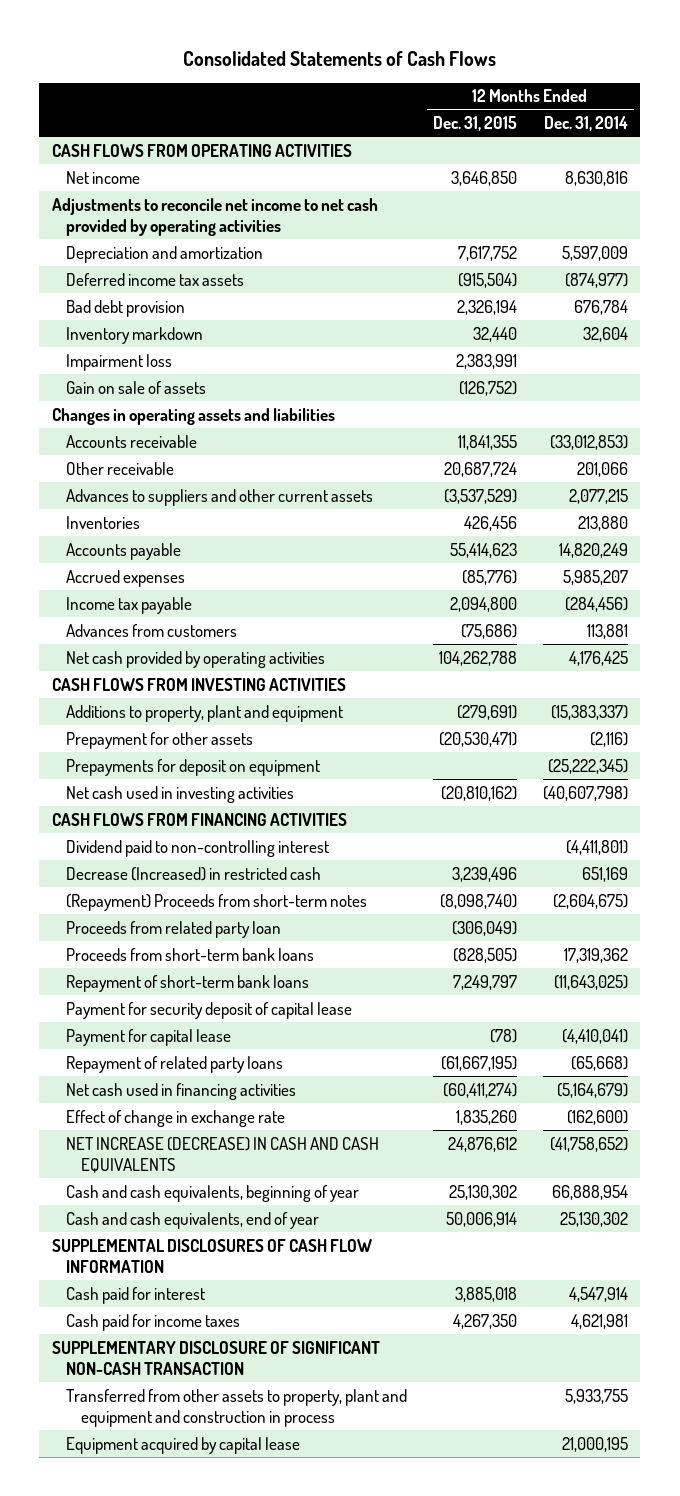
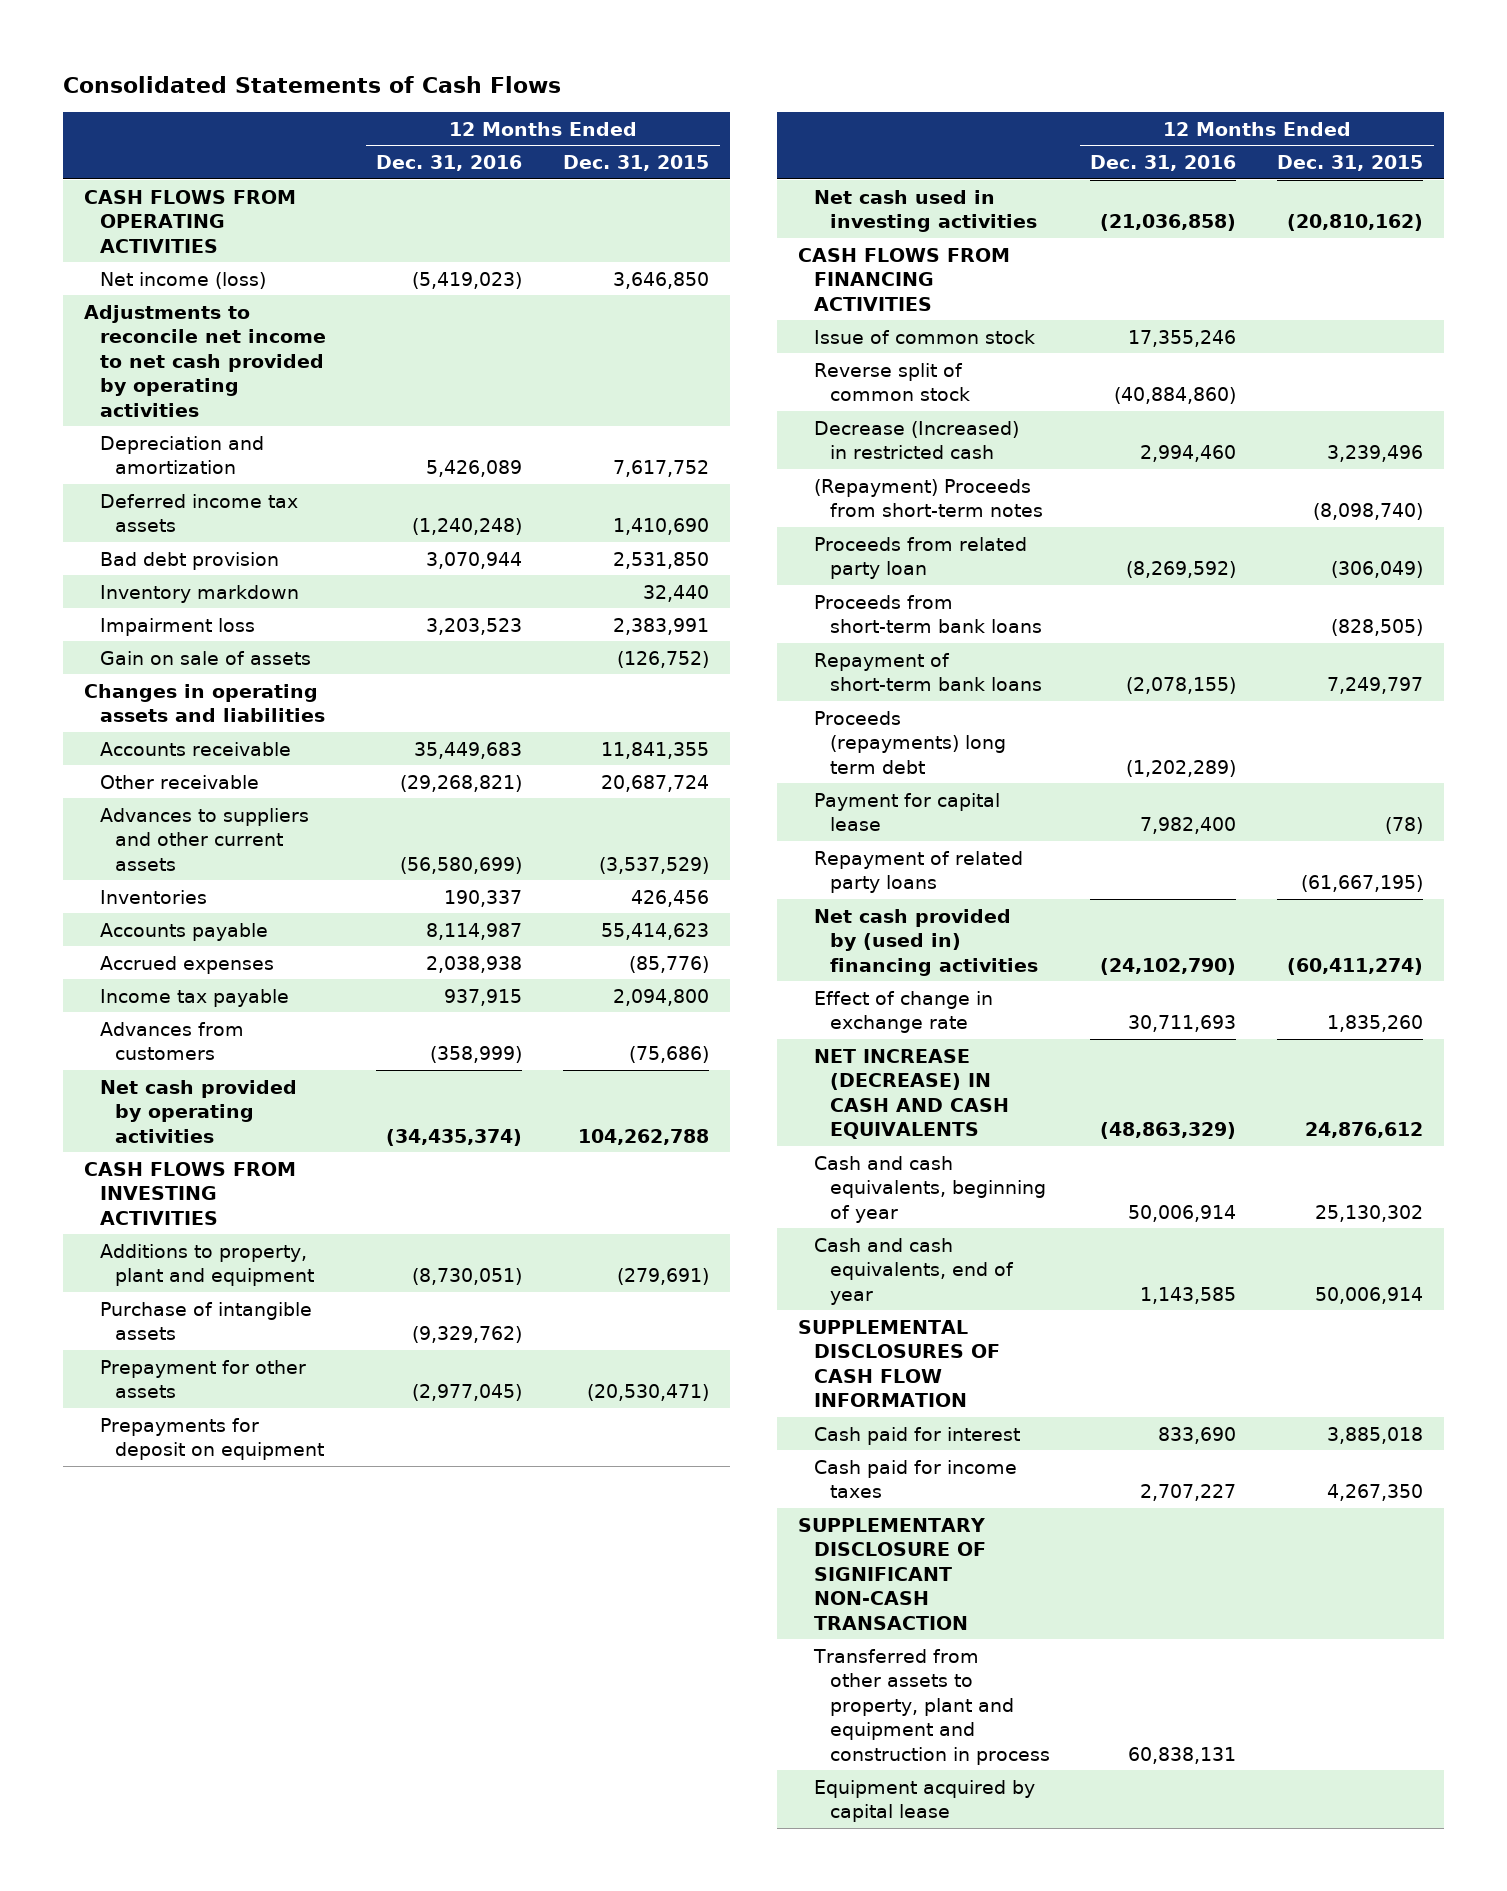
[543,116,628,132] Dec. 31, 2014 -> none
none -> [376,155,523,172] Dec. 31, 2016
[66,170,141,184] Net income -> [99,271,266,289] Net income (loss)
[457,272,517,288] (915,504) -> [613,518,710,536] 1,410,690
[456,299,517,315] 2,326,194 -> [613,551,710,569] 2,531,850
none -> [99,1301,312,1341] Purchase of intangible assets
[66,839,330,857] Dividend paid to non-controlling interest -> none
none -> [813,329,1035,344] Issue of common stock
none -> [813,362,970,402] Reverse split of common stock
[66,1001,353,1019] Payment for security deposit of capital lease -> none
none -> [813,710,1006,774] Proceeds (repayments) long term debt
[66,1082,297,1100] Net cash used in financing activities -> [813,908,1038,976] Net cash provided by (used in) financing activities

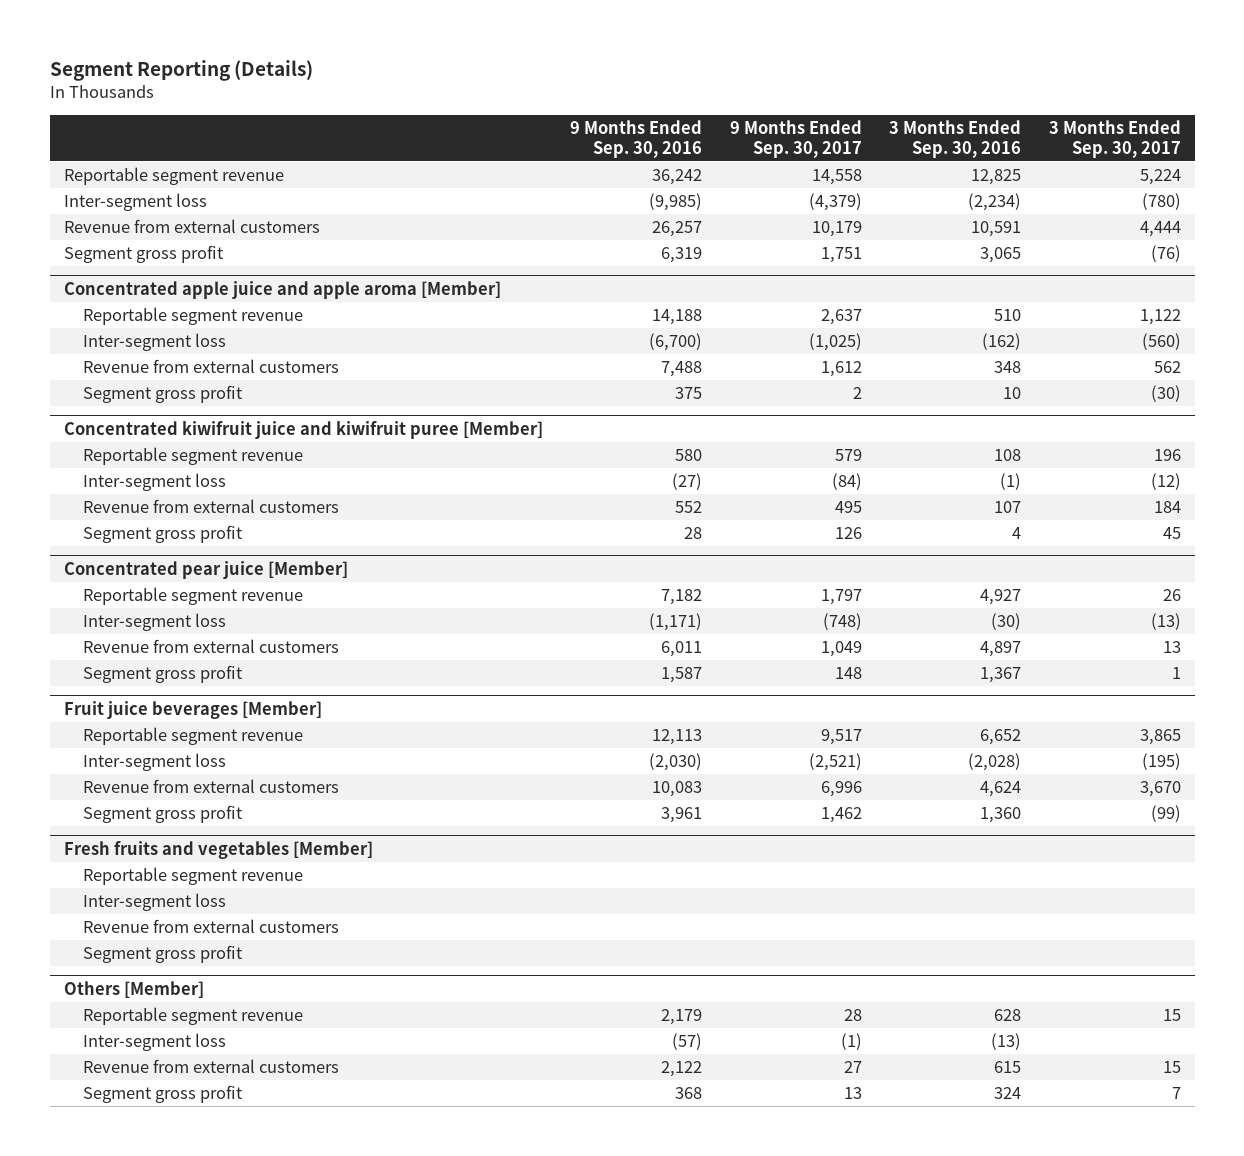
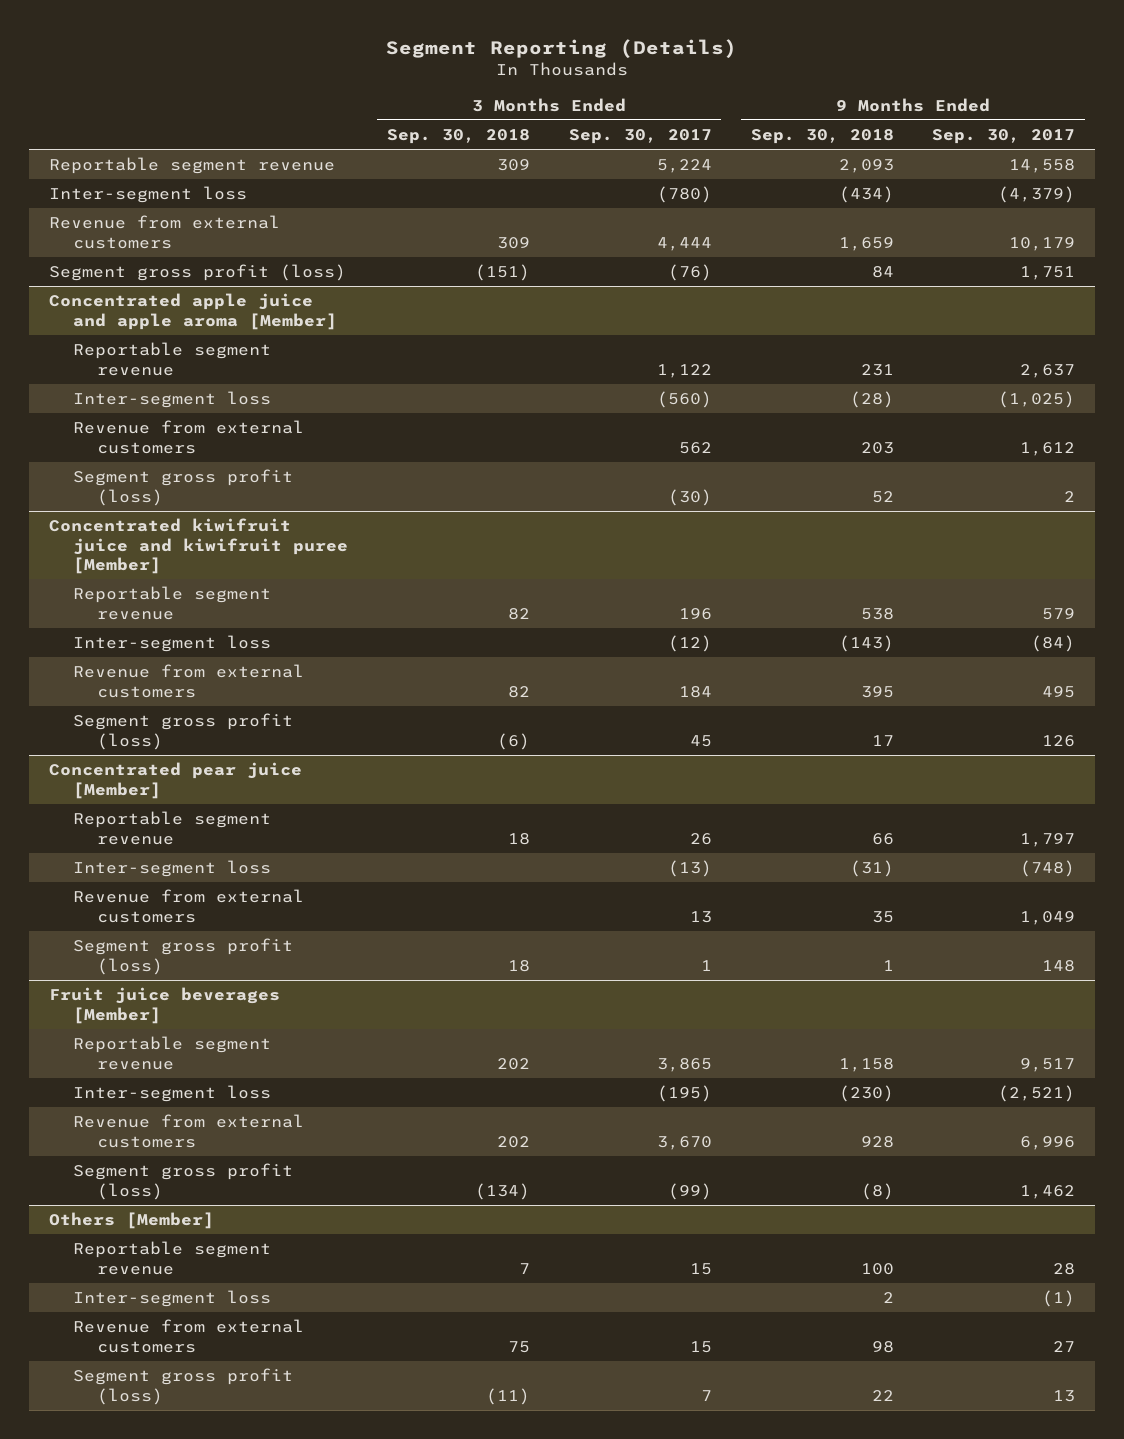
[570,119,703,158] 9 Months Ended Sep. 30, 2016 -> none
[889,119,1022,158] 3 Months Ended Sep. 30, 2016 -> none
none -> [386,128,530,144] Sep. 30, 2018
none -> [750,128,894,144] Sep. 30, 2018
[63,245,223,264] Segment gross profit -> [48,264,346,282] Segment gross profit (loss)
[82,385,242,404] Segment gross profit -> [72,469,293,506] Segment gross profit (loss)
[82,525,242,544] Segment gross profit -> [72,713,293,750] Segment gross profit (loss)
[82,665,242,684] Segment gross profit -> [72,938,293,975] Segment gross profit (loss)
[63,840,373,859] Fresh fruits and vegetables [Member] -> none
[82,867,303,886] Reportable segment revenue -> none
[82,893,226,912] Inter-segment loss -> none
[82,919,339,934] Revenue from external customers -> none
[82,945,242,964] Segment gross profit -> none
[82,805,242,824] Segment gross profit -> [72,1163,293,1200] Segment gross profit (loss)
[82,1085,242,1104] Segment gross profit -> [72,1368,293,1405] Segment gross profit (loss)

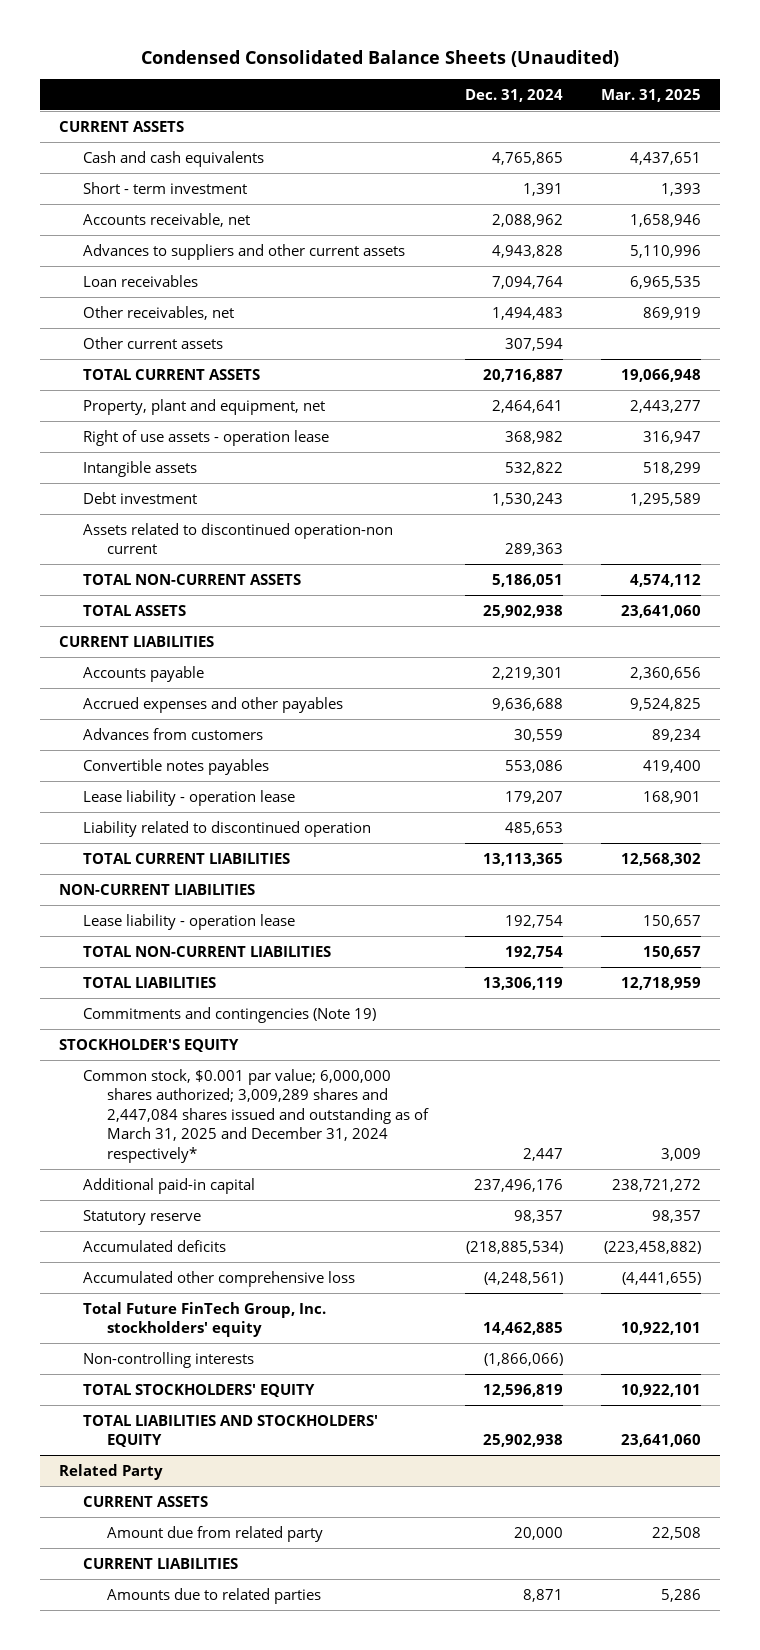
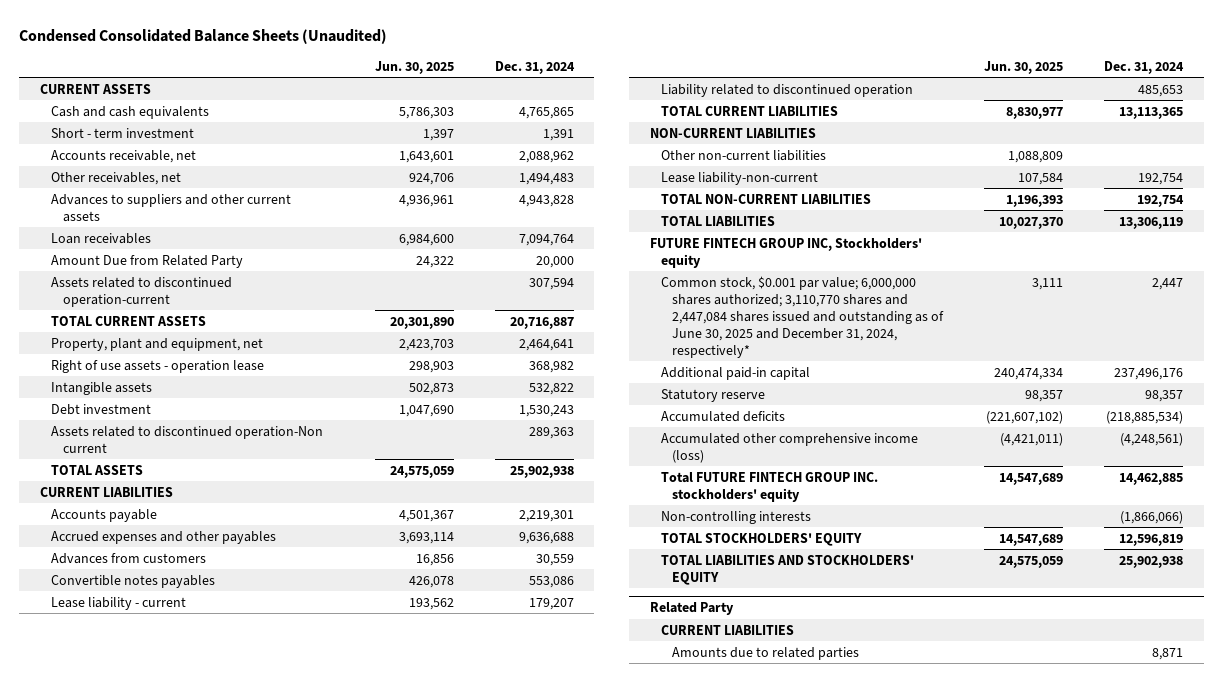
[600,88,701,102] Mar. 31, 2025 -> none
none -> [374,60,454,74] Jun. 30, 2025
[83,305,235,320] Other receivables, net -> [51,171,182,185] Other receivables, net
none -> [51,254,244,268] Amount Due from Related Party
[83,336,224,349] Other current assets -> [51,276,233,307] Assets related to discontinued operation-current
[83,573,302,585] TOTAL NON-CURRENT ASSETS -> none
[83,522,394,555] Assets related to discontinued operation-non current -> [51,425,324,453] Assets related to discontinued operation-Non current
[83,789,296,806] Lease liability - operation lease -> [51,596,187,610] Lease liability - current
none -> [661,149,827,161] Other non-current liabilities
[83,913,296,930] Lease liability - operation lease -> [661,171,819,185] Lease liability-non-current
[83,1006,377,1023] Commitments and contingencies (Note 19) -> none
[59,1038,240,1052] STOCKHOLDER'S EQUITY -> none
none -> [649,237,922,268] FUTURE FINTECH GROUP INC, Stockholders' equity
[83,1068,430,1163] Common stock, $0.001 par value; 6,000,000 shares authorized; 3,009,289 shares and 2,447,084 shares issued and outstanding as of March 31, 2025 and December 31, 2024 respectively* -> [661,275,945,358] Common stock, $0.001 par value; 6,000,000 shares authorized; 3,110,770 shares and 2,447,084 shares issued and outstanding as of June 30, 2025 and December 31, 2024, respectively*
[83,1270,356,1287] Accumulated other comprehensive loss -> [661,432,919,463] Accumulated other comprehensive income (loss)
[83,1301,327,1338] Total Future FinTech Group, Inc. stockholders' equity -> [661,471,879,502] Total FUTURE FINTECH GROUP INC. stockholders' equity
[83,1495,209,1507] CURRENT ASSETS -> none
[107,1525,324,1542] Amount due from related party -> none

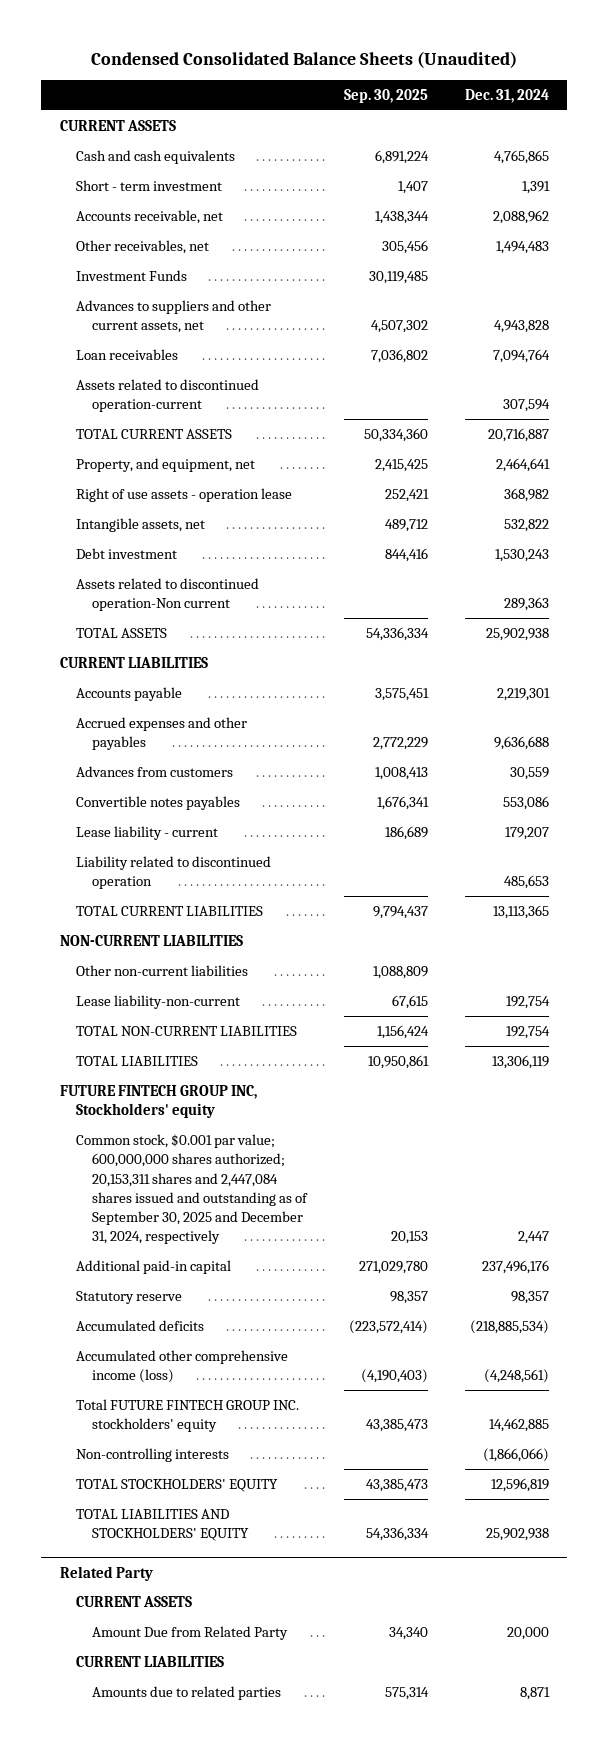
[374,60,454,74] Jun. 30, 2025 -> none
none -> [343,89,428,104] Sep. 30, 2025
none -> [75,269,187,281] Investment Funds
[51,193,292,222] Advances to suppliers and other current assets -> [75,299,271,334] Advances to suppliers and other current assets, net
[51,254,244,268] Amount Due from Related Party -> none
[51,337,264,351] Property, plant and equipment, net -> [75,457,255,472] Property, and equipment, net
[51,381,153,395] Intangible assets -> [75,517,205,532] Intangible assets, net
[661,275,945,358] Common stock, $0.001 par value; 6,000,000 shares authorized; 3,110,770 shares and 2,447,084 shares issued and outstanding as of June 30, 2025 and December 31, 2024, respectively* -> [75,1133,308,1245] Common stock, $0.001 par value; 600,000,000 shares authorized; 20,153,311 shares and 2,447,084 shares issued and outstanding as of September 30, 2025 and December 31, 2024, respectively
none -> [75,1595,192,1607] CURRENT ASSETS
none -> [91,1625,288,1640] Amount Due from Related Party

